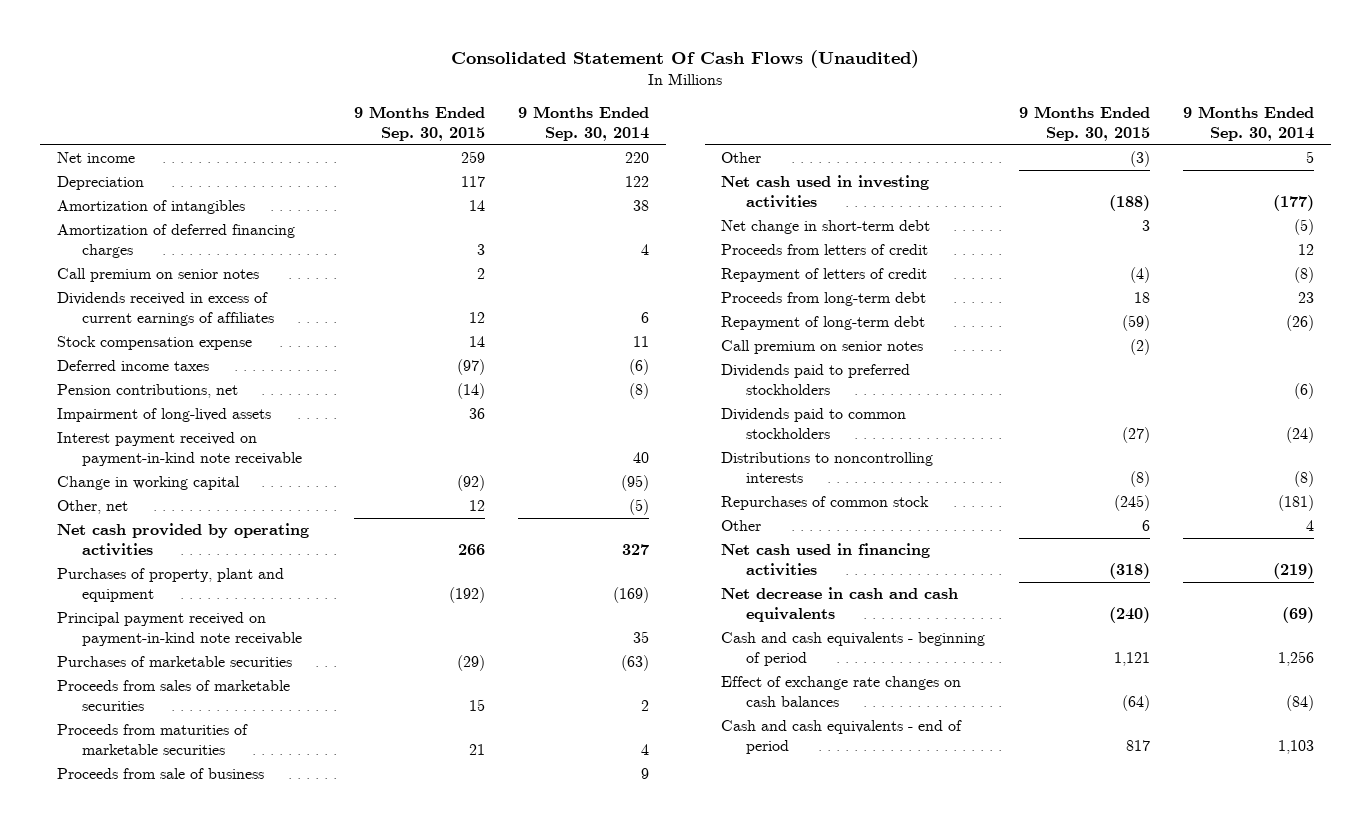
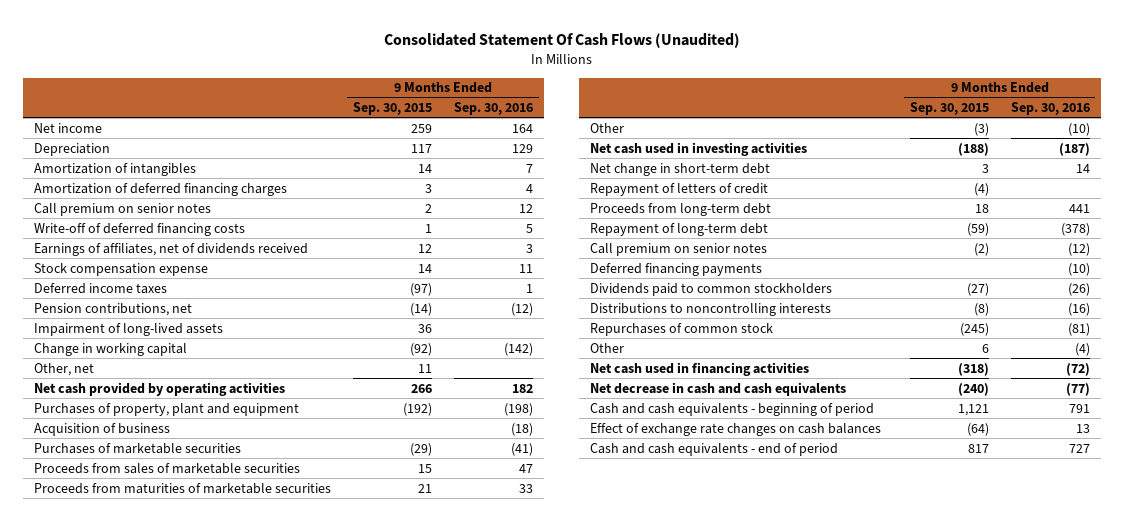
[518,106,650,142] 9 Months Ended Sep. 30, 2014 -> none
none -> [454,101,534,115] Sep. 30, 2016
none -> [33,222,245,236] Write-off of deferred financing costs
[56,292,274,327] Dividends received in excess of current earnings of affiliates -> [33,242,308,256] Earnings of affiliates, net of dividends received
[56,432,302,467] Interest payment received on payment-in-kind note receivable -> none
[468,500,485,512] 12 -> [418,363,433,373] 11
[56,612,302,647] Principal payment received on payment-in-kind note receivable -> none
none -> [33,422,170,436] Acquisition of business
[56,768,264,780] Proceeds from sale of business -> none
[721,244,929,256] Proceeds from letters of credit -> none
[721,364,911,396] Dividends paid to preferred stockholders -> none
none -> [590,262,763,276] Deferred financing payments

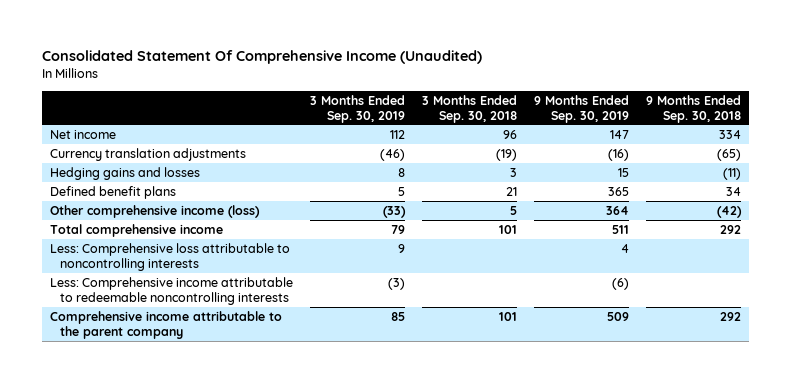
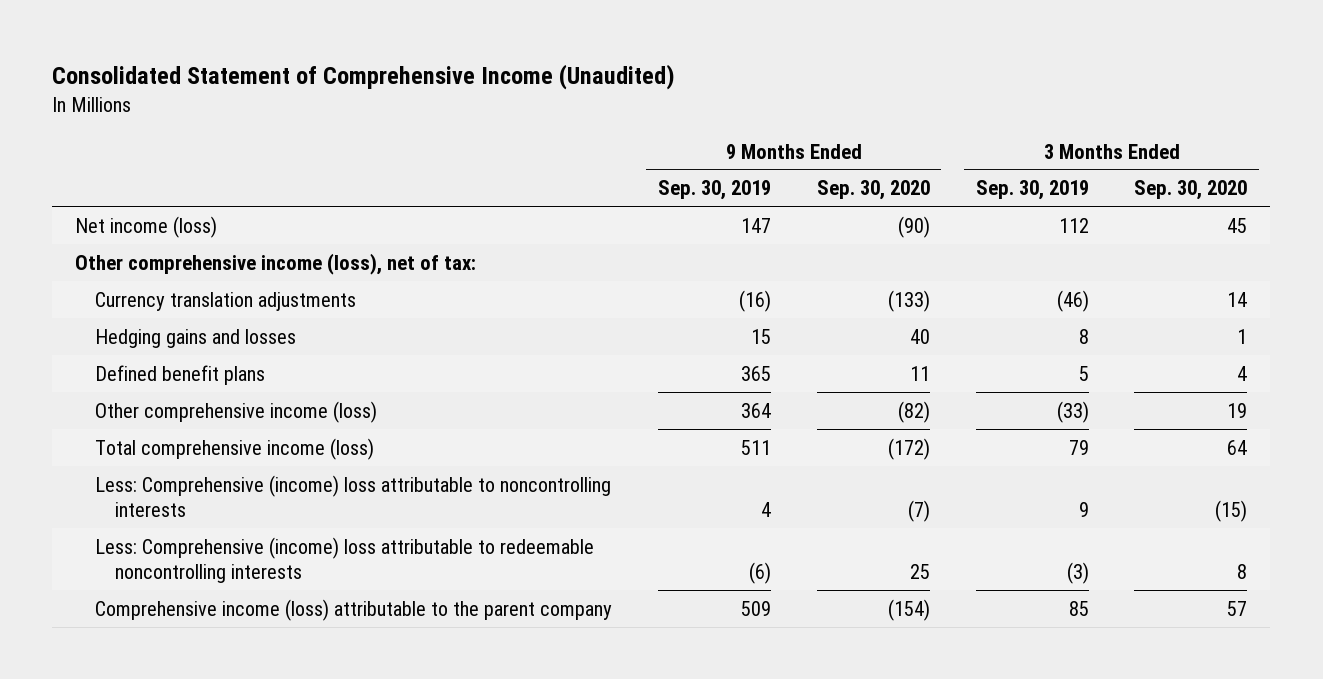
[41,50,482,65] Consolidated Statement Of Comprehensive Income (Unaudited) -> [52,64,676,91] Consolidated Statement of Comprehensive Income (Unaudited)
[421,94,517,123] 3 Months Ended Sep. 30, 2018 -> none
[645,94,741,123] 9 Months Ended Sep. 30, 2018 -> none
none -> [816,180,930,201] Sep. 30, 2020
none -> [1134,180,1248,201] Sep. 30, 2020
[50,129,117,139] Net income -> [75,215,218,238] Net income (loss)
none -> [75,252,477,275] Other comprehensive income (loss), net of tax:
[50,223,224,237] Total comprehensive income -> [95,437,375,460] Total comprehensive income (loss)
[50,242,291,271] Less: Comprehensive loss attributable to noncontrolling interests -> [95,474,612,517] Less: Comprehensive (income) loss attributable to noncontrolling interests
[50,276,294,305] Less: Comprehensive income attributable to redeemable noncontrolling interests -> [95,536,595,583] Less: Comprehensive (income) loss attributable to redeemable noncontrolling interests
[50,310,283,339] Comprehensive income attributable to the parent company -> [95,598,613,621] Comprehensive income (loss) attributable to the parent company

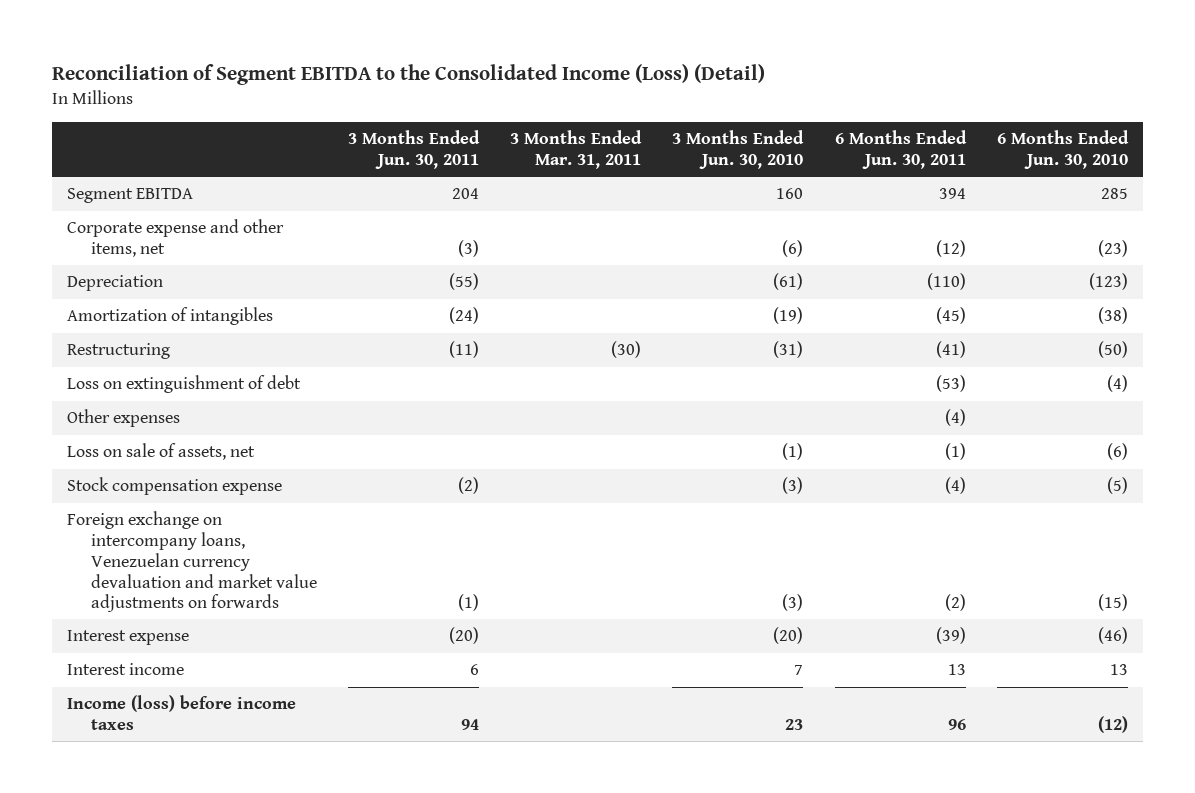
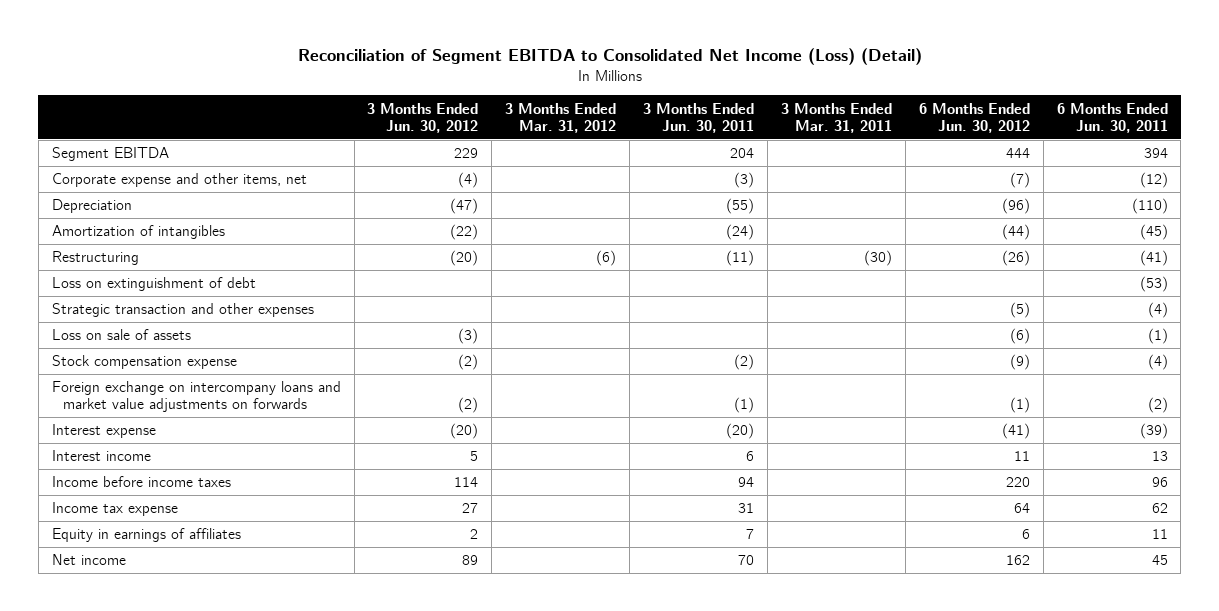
[51,63,765,85] Reconciliation of Segment EBITDA to the Consolidated Income (Loss) (Detail) -> [297,47,922,65] Reconciliation of Segment EBITDA to Consolidated Net Income (Loss) (Detail)
[672,130,805,169] 3 Months Ended Jun. 30, 2010 -> none
[996,130,1129,169] 6 Months Ended Jun. 30, 2010 -> none
none -> [367,102,479,133] 3 Months Ended Jun. 30, 2012
none -> [505,102,617,133] 3 Months Ended Mar. 31, 2012
none -> [918,102,1030,133] 6 Months Ended Jun. 30, 2012
[67,409,181,428] Other expenses -> [51,303,314,318] Strategic transaction and other expenses
[67,443,256,461] Loss on sale of assets, net -> [51,329,191,341] Loss on sale of assets
[67,511,318,613] Foreign exchange on intercompany loans, Venezuelan currency devaluation and market value adjustments on forwards -> [51,381,341,413] Foreign exchange on intercompany loans and market value adjustments on forwards
[67,695,297,731] Income (loss) before income taxes -> [51,476,231,488] Income before income taxes
none -> [51,502,178,517] Income tax expense
none -> [51,528,241,543] Equity in earnings of affiliates
none -> [51,554,126,566] Net income

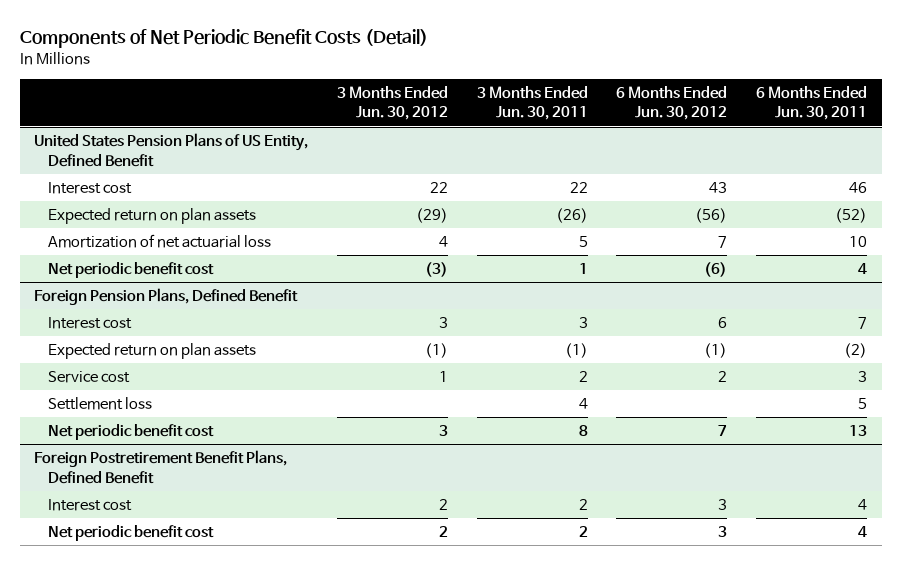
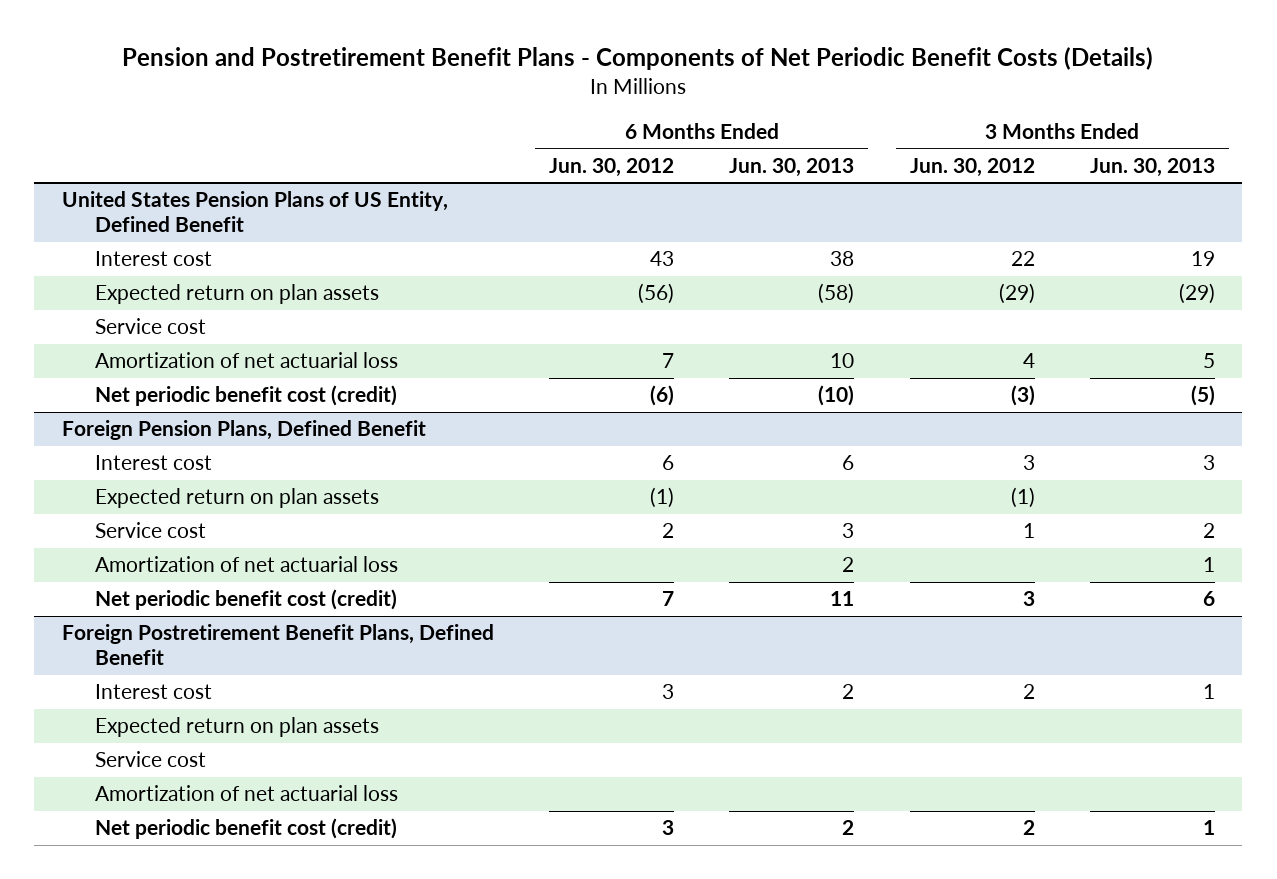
[19,29,428,49] Components of Net Periodic Benefit Costs (Detail) -> [122,47,1154,71] Pension and Postretirement Benefit Plans - Components of Net Periodic Benefit Costs (Details)
[476,85,588,121] 3 Months Ended Jun. 30, 2011 -> none
[756,85,868,121] 6 Months Ended Jun. 30, 2011 -> none
none -> [729,157,855,177] Jun. 30, 2013
none -> [1089,157,1215,177] Jun. 30, 2013
none -> [94,318,206,335] Service cost
[48,262,215,279] Net periodic benefit cost -> [94,385,397,407] Net periodic benefit cost (credit)
[48,397,153,411] Settlement loss -> none
none -> [94,556,398,573] Amortization of net actuarial loss
[48,424,215,441] Net periodic benefit cost -> [94,589,397,611] Net periodic benefit cost (credit)
none -> [94,717,379,738] Expected return on plan assets
none -> [94,751,206,768] Service cost
none -> [94,785,398,802] Amortization of net actuarial loss
[48,525,215,542] Net periodic benefit cost -> [94,818,397,840] Net periodic benefit cost (credit)

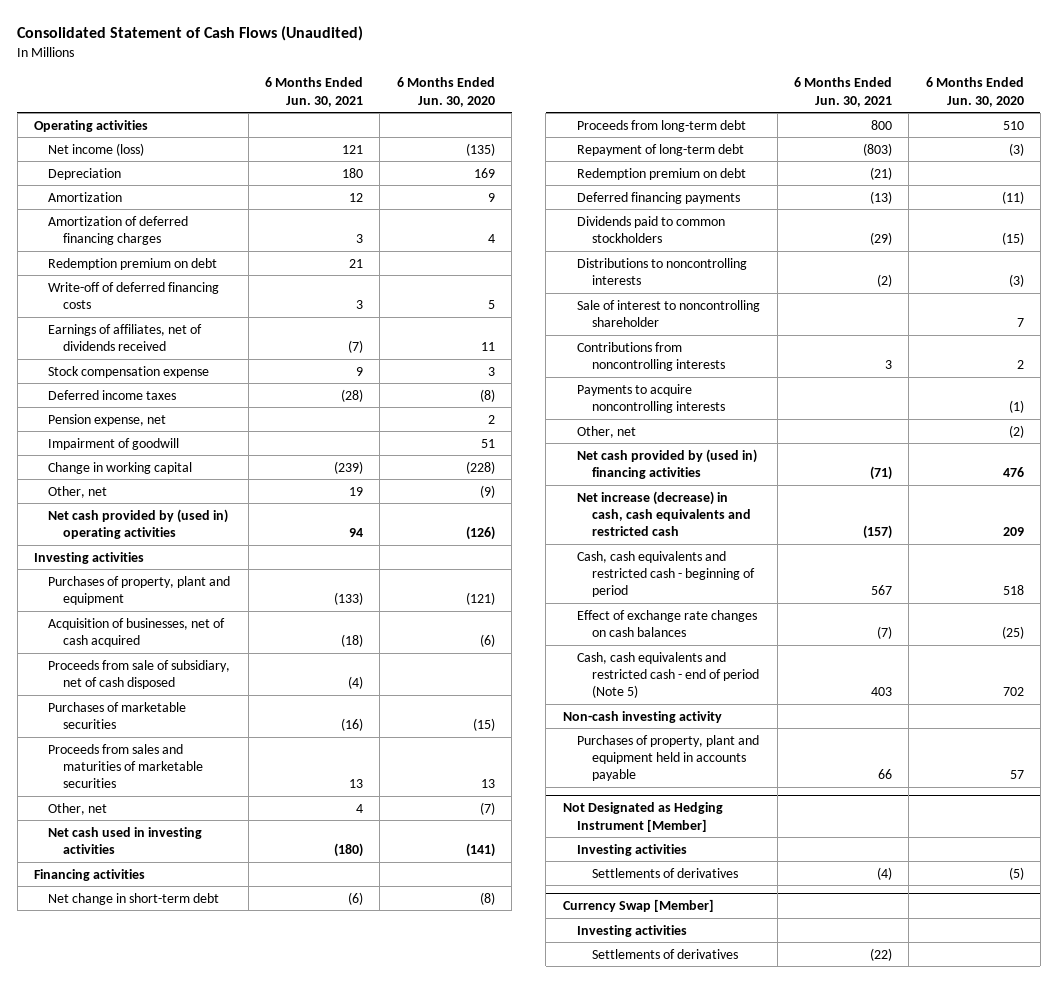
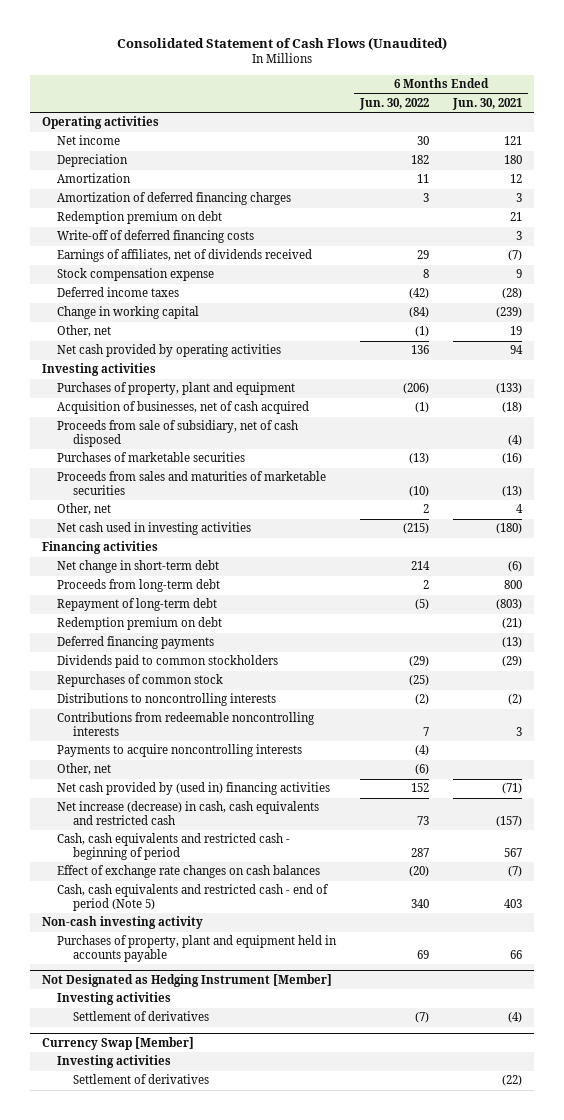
[396,77,495,107] 6 Months Ended Jun. 30, 2020 -> none
none -> [359,97,430,110] Jun. 30, 2022
[48,142,145,156] Net income (loss) -> [57,135,121,146] Net income
[48,413,167,426] Pension expense, net -> none
[48,437,180,450] Impairment of goodwill -> none
[48,508,229,539] Net cash provided by (used in) operating activities -> [57,344,282,358] Net cash provided by operating activities
[349,779,364,789] 13 -> [501,486,522,498] (13)
none -> [57,674,224,688] Repurchases of common stock
[577,299,761,327] Sale of interest to noncontrolling shareholder -> none
[577,341,725,371] Contributions from noncontrolling interests -> [57,712,316,737] Contributions from redeemable noncontrolling interests
[591,867,738,878] Settlements of derivatives -> [73,1011,210,1022] Settlement of derivatives
[591,948,738,959] Settlements of derivatives -> [73,1074,210,1085] Settlement of derivatives

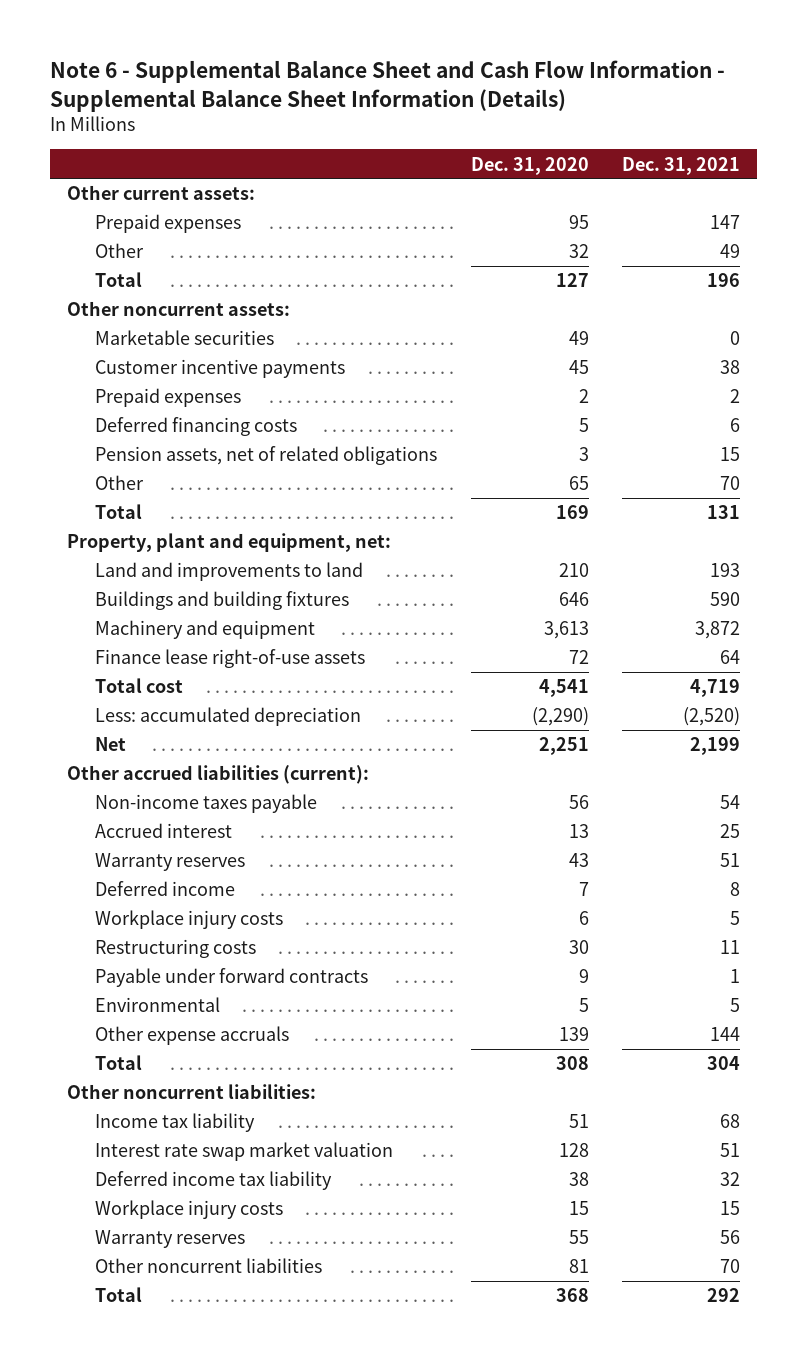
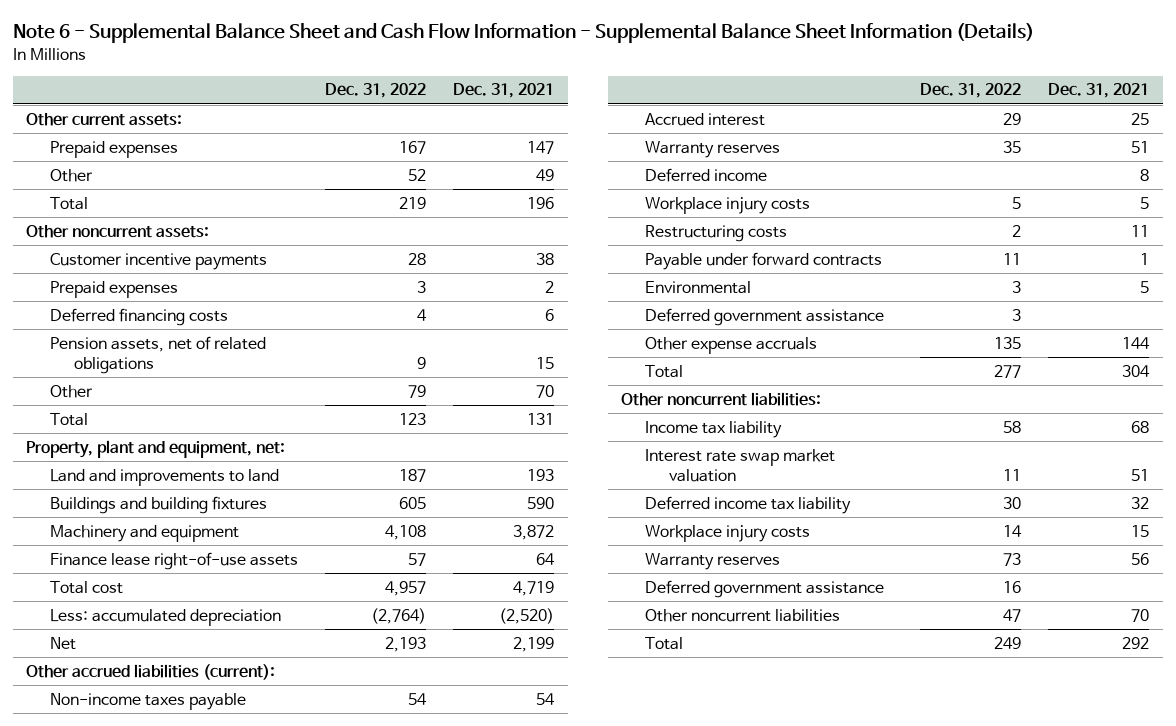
[470,156,589,175] Dec. 31, 2020 -> none
none -> [325,83,427,99] Dec. 31, 2022
[94,330,274,346] Marketable securities -> none
none -> [645,307,885,326] Deferred government assistance
none -> [645,579,885,598] Deferred government assistance

